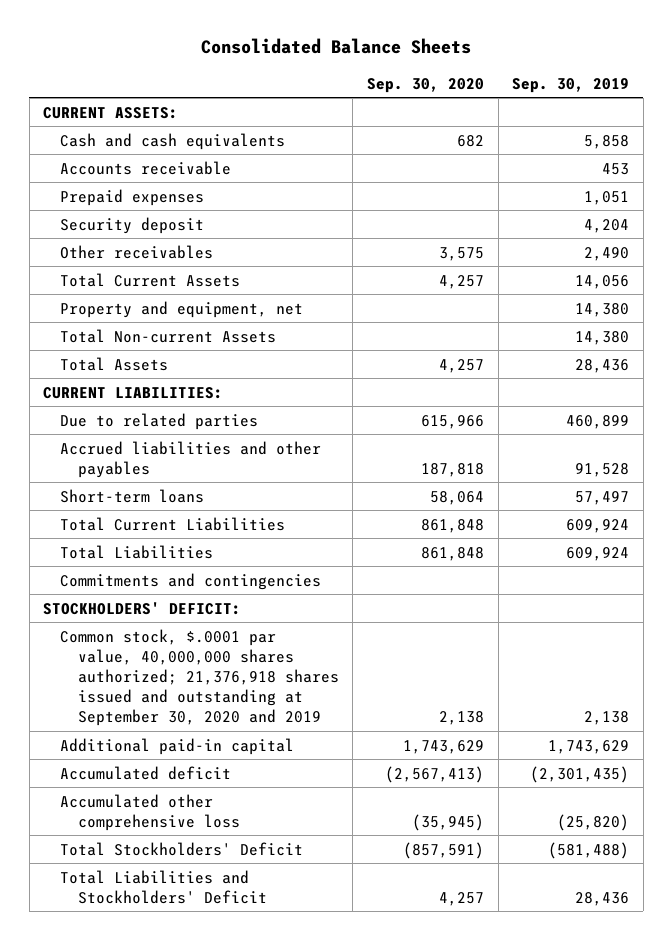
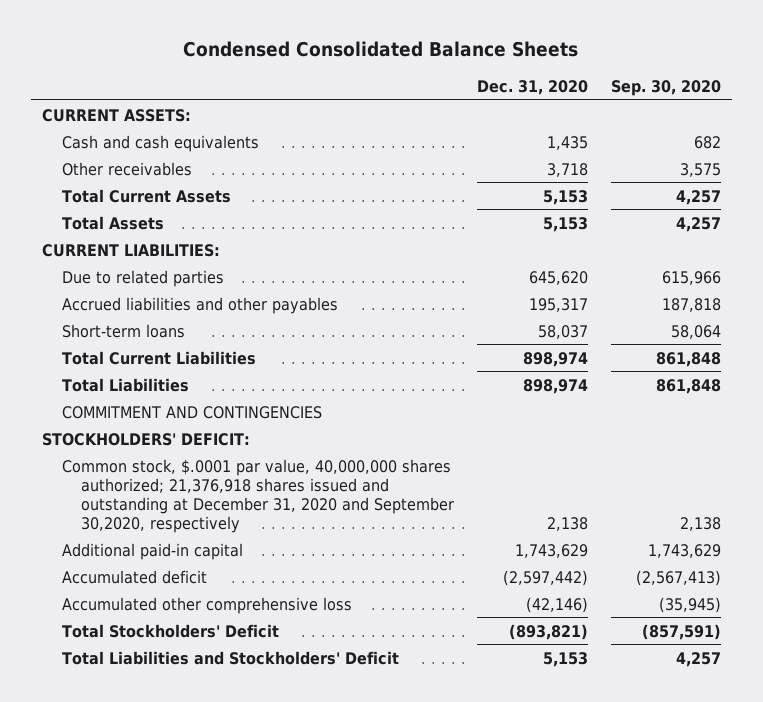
[201,38,472,55] Consolidated Balance Sheets -> [183,40,579,57] Condensed Consolidated Balance Sheets
[512,77,630,93] Sep. 30, 2019 -> none
none -> [476,79,588,95] Dec. 31, 2020
[60,160,232,175] Accounts receivable -> none
[60,188,205,206] Prepaid expenses -> none
[60,216,205,234] Security deposit -> none
[60,300,304,318] Property and equipment, net -> none
[60,328,277,343] Total Non-current Assets -> none
[60,572,322,590] Commitments and contingencies -> [61,405,322,419] COMMITMENT AND CONTINGENCIES
[60,628,339,727] Common stock, $.0001 par value, 40,000,000 shares authorized; 21,376,918 shares issued and outstanding at September 30, 2020 and 2019 -> [61,458,455,533] Common stock, $.0001 par value, 40,000,000 shares authorized; 21,376,918 shares issued and outstanding at December 31, 2020 and September 30,2020, respectively

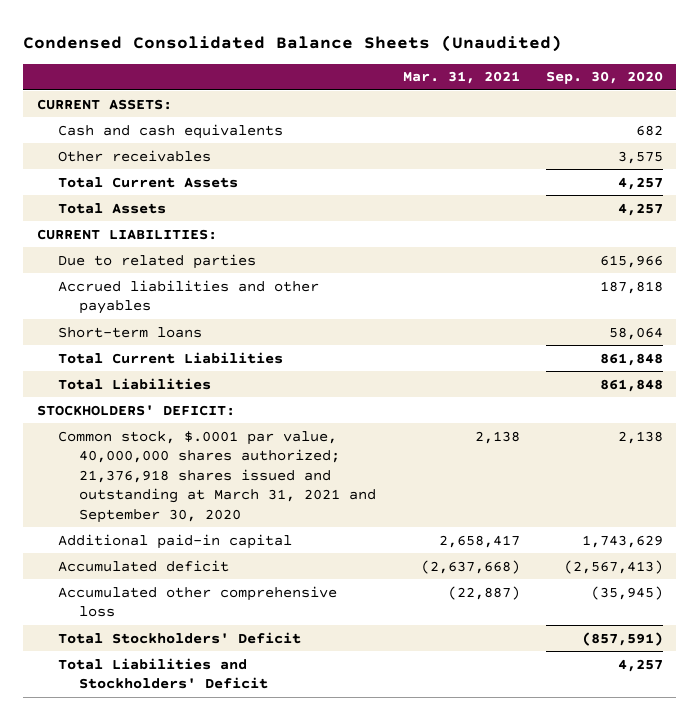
[183,40,579,57] Condensed Consolidated Balance Sheets -> [23,34,563,52] Condensed Consolidated Balance Sheets (Unaudited)
[476,79,588,95] Dec. 31, 2020 -> none
none -> [402,71,520,85] Mar. 31, 2021
[61,405,322,419] COMMITMENT AND CONTINGENCIES -> none
[61,458,455,533] Common stock, $.0001 par value, 40,000,000 shares authorized; 21,376,918 shares issued and outstanding at December 31, 2020 and September 30,2020, respectively -> [58,430,377,523] Common stock, $.0001 par value, 40,000,000 shares authorized; 21,376,918 shares issued and outstanding at March 31, 2021 and September 30, 2020

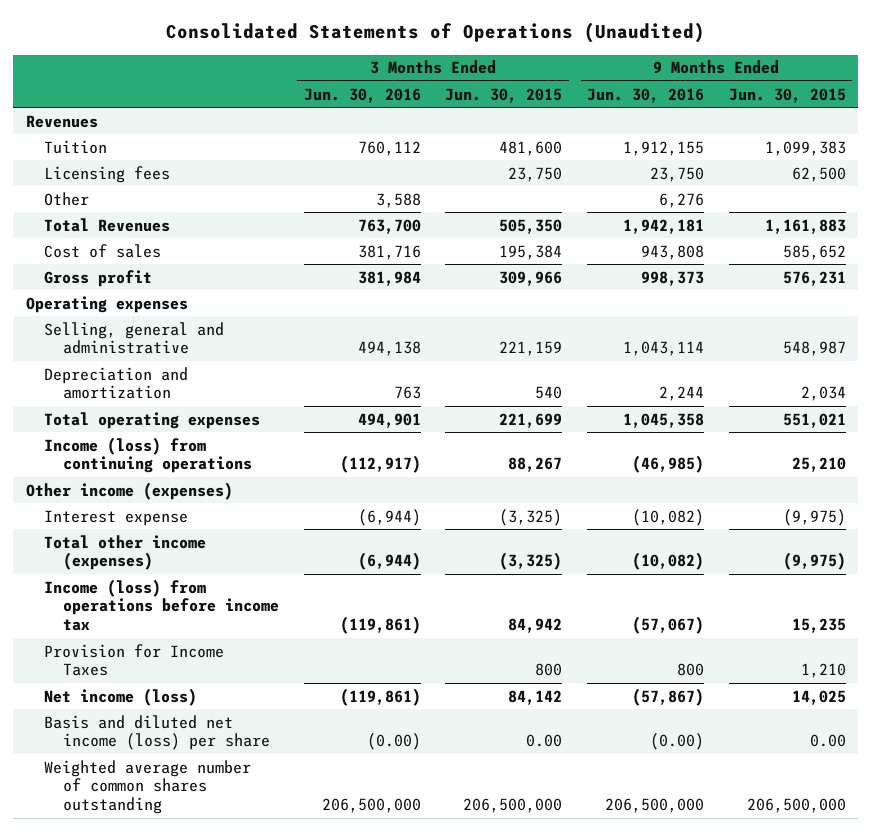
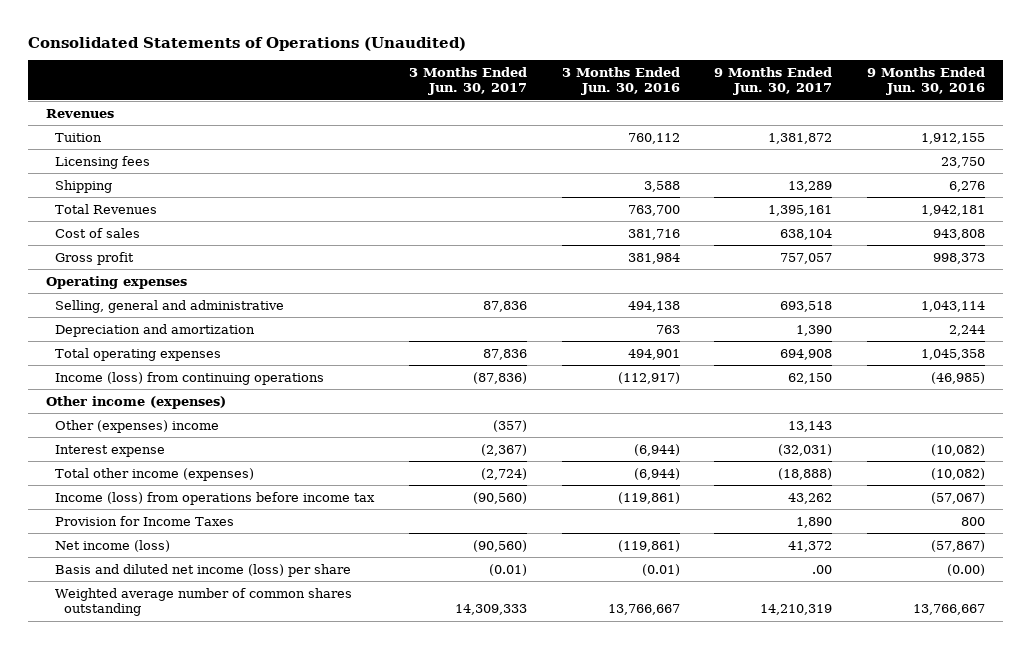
[445,87,563,103] Jun. 30, 2015 -> none
[728,87,846,103] Jun. 30, 2015 -> none
none -> [408,66,527,96] 3 Months Ended Jun. 30, 2017
none -> [714,66,833,96] 9 Months Ended Jun. 30, 2017
[44,191,90,206] Other -> [55,179,113,193] Shipping
none -> [55,419,220,433] Other (expenses) income
[366,733,421,751] (0.00) -> [641,563,680,576] (0.01)
[321,798,421,814] 206,500,000 -> [607,604,680,616] 13,766,667
[605,798,705,814] 206,500,000 -> [913,604,986,616] 13,766,667

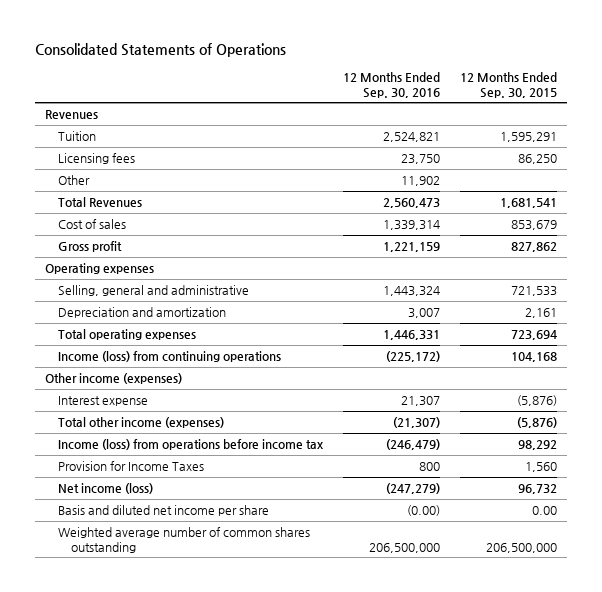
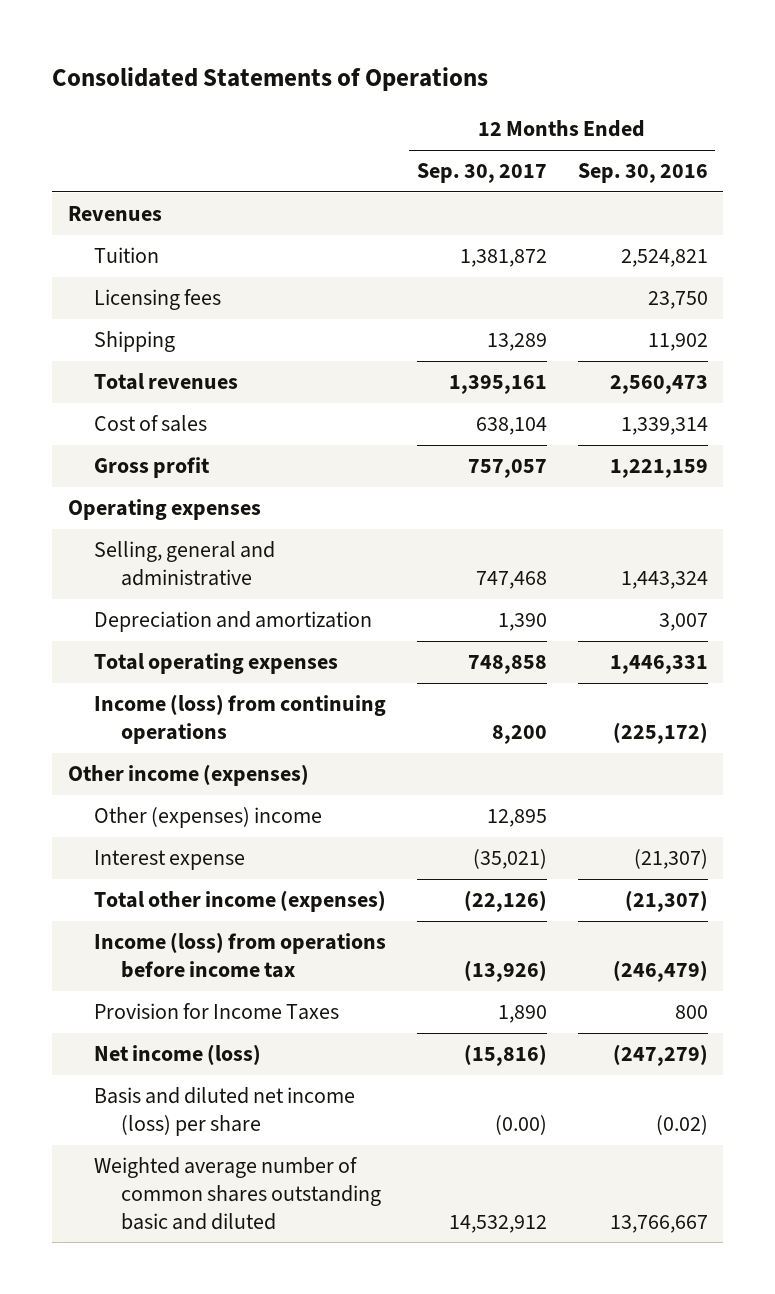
[460,72,558,98] 12 Months Ended Sep. 30, 2015 -> none
none -> [417,163,548,184] Sep. 30, 2017
[57,175,90,186] Other -> [94,331,176,353] Shipping
[57,197,142,208] Total Revenues -> [94,373,239,391] Total revenues
none -> [94,807,323,829] Other (expenses) income
[400,396,440,407] 21,307 -> [633,849,708,870] (21,307)
[57,505,269,517] Basis and diluted net income per share -> [94,1087,356,1136] Basis and diluted net income (loss) per share
[406,505,440,517] (0.00) -> [655,1114,708,1135] (0.02)
[57,527,310,553] Weighted average number of common shares outstanding -> [94,1157,382,1230] Weighted average number of common shares outstanding basic and diluted
[368,542,440,553] 206,500,000 -> [609,1214,708,1233] 13,766,667

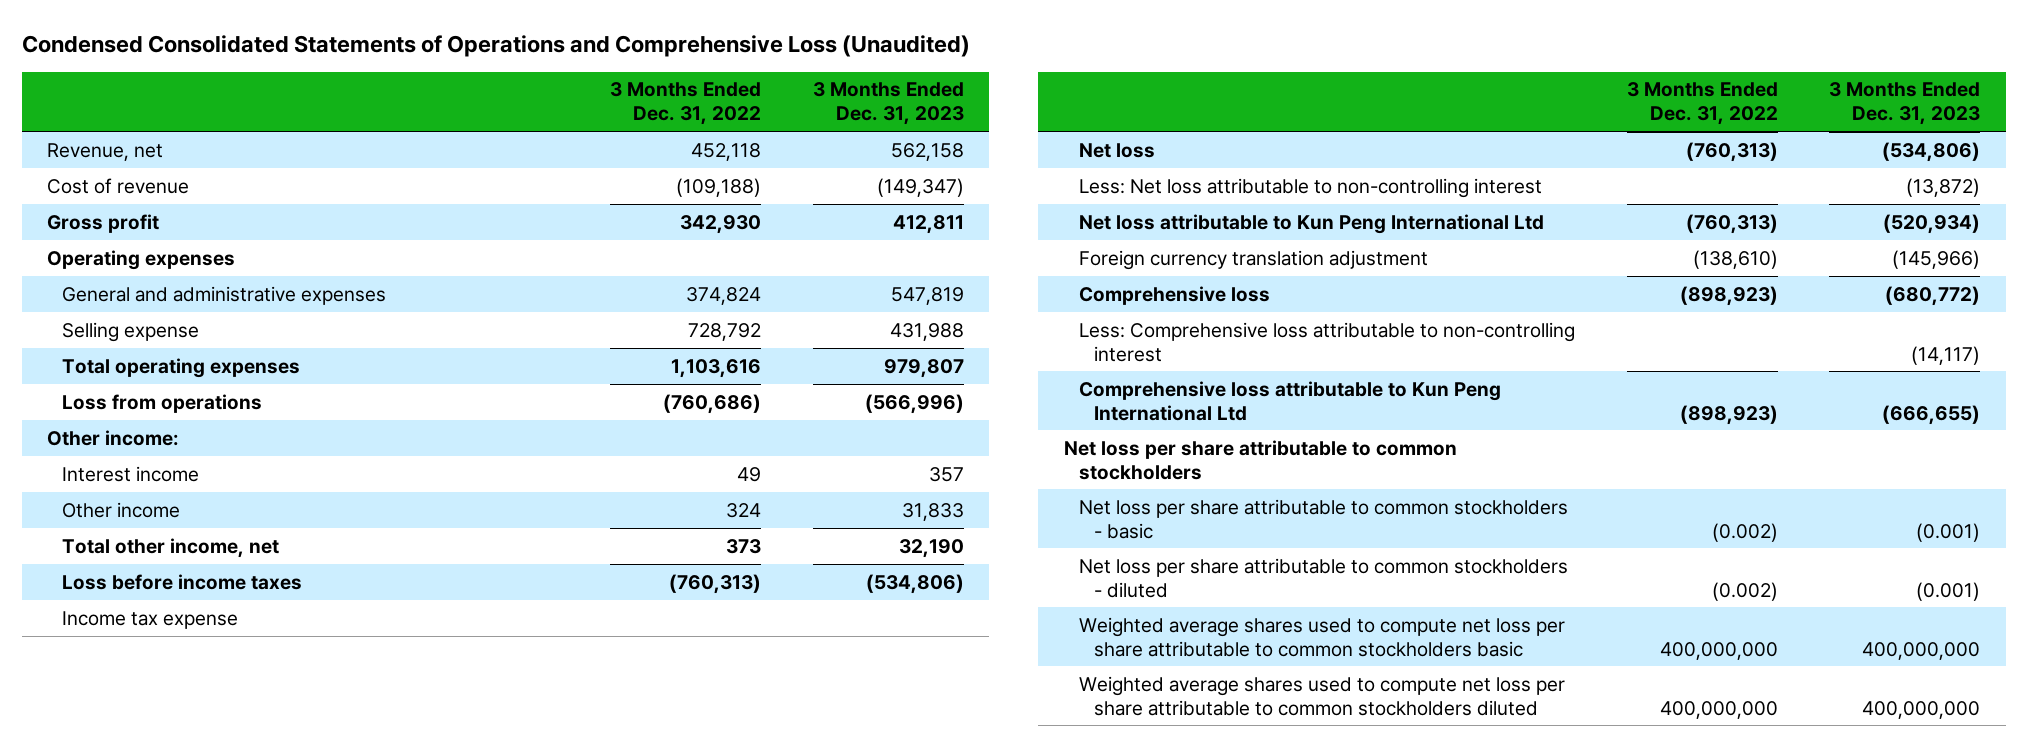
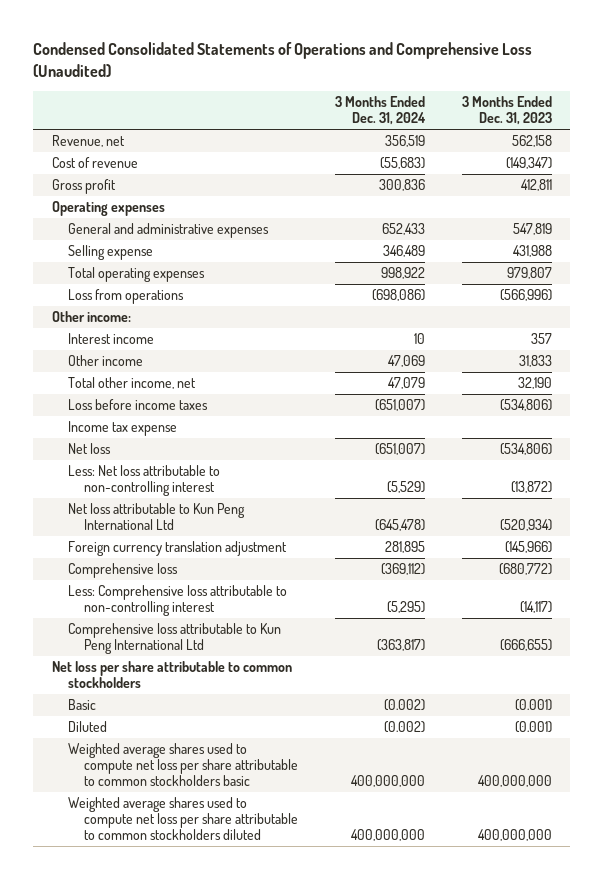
[609,82,761,126] 3 Months Ended Dec. 31, 2022 -> none
none -> [335,95,427,126] 3 Months Ended Dec. 31, 2024
[1079,498,1569,539] Net loss per share attributable to common stockholders - basic -> [67,699,96,711] Basic
[1079,557,1569,598] Net loss per share attributable to common stockholders - diluted -> [67,721,107,733] Diluted

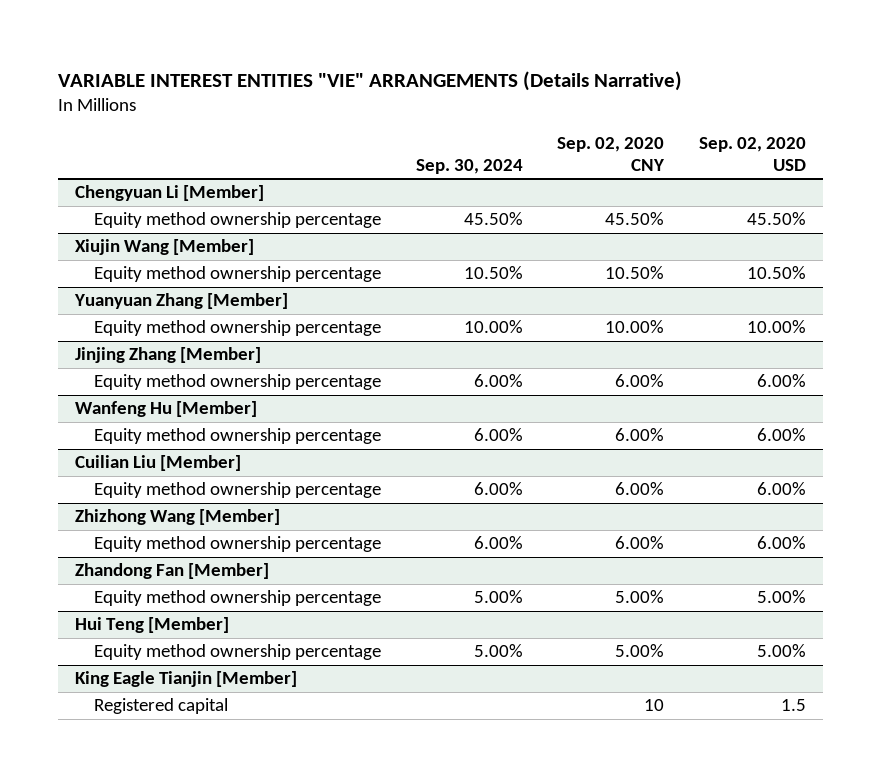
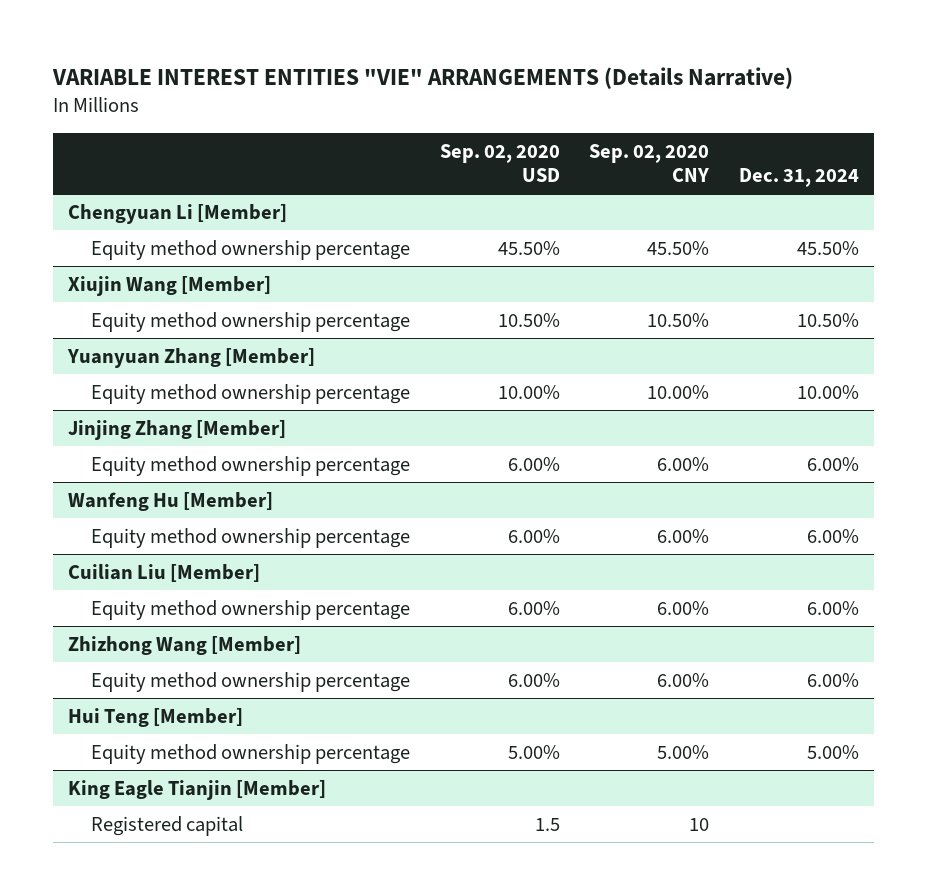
[415,159,523,175] Sep. 30, 2024 -> none
none -> [738,167,859,187] Dec. 31, 2024
[75,563,270,580] Zhandong Fan [Member] -> none
[94,590,382,607] Equity method ownership percentage -> none

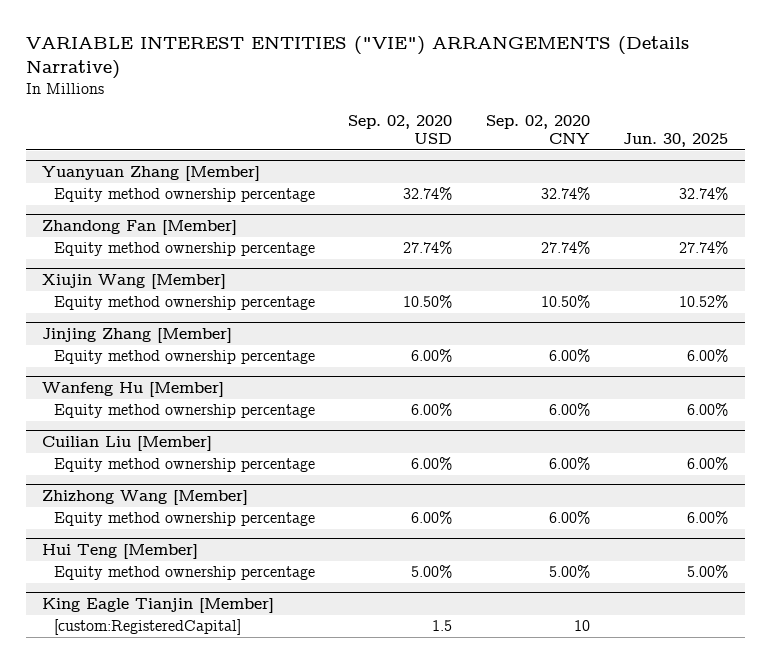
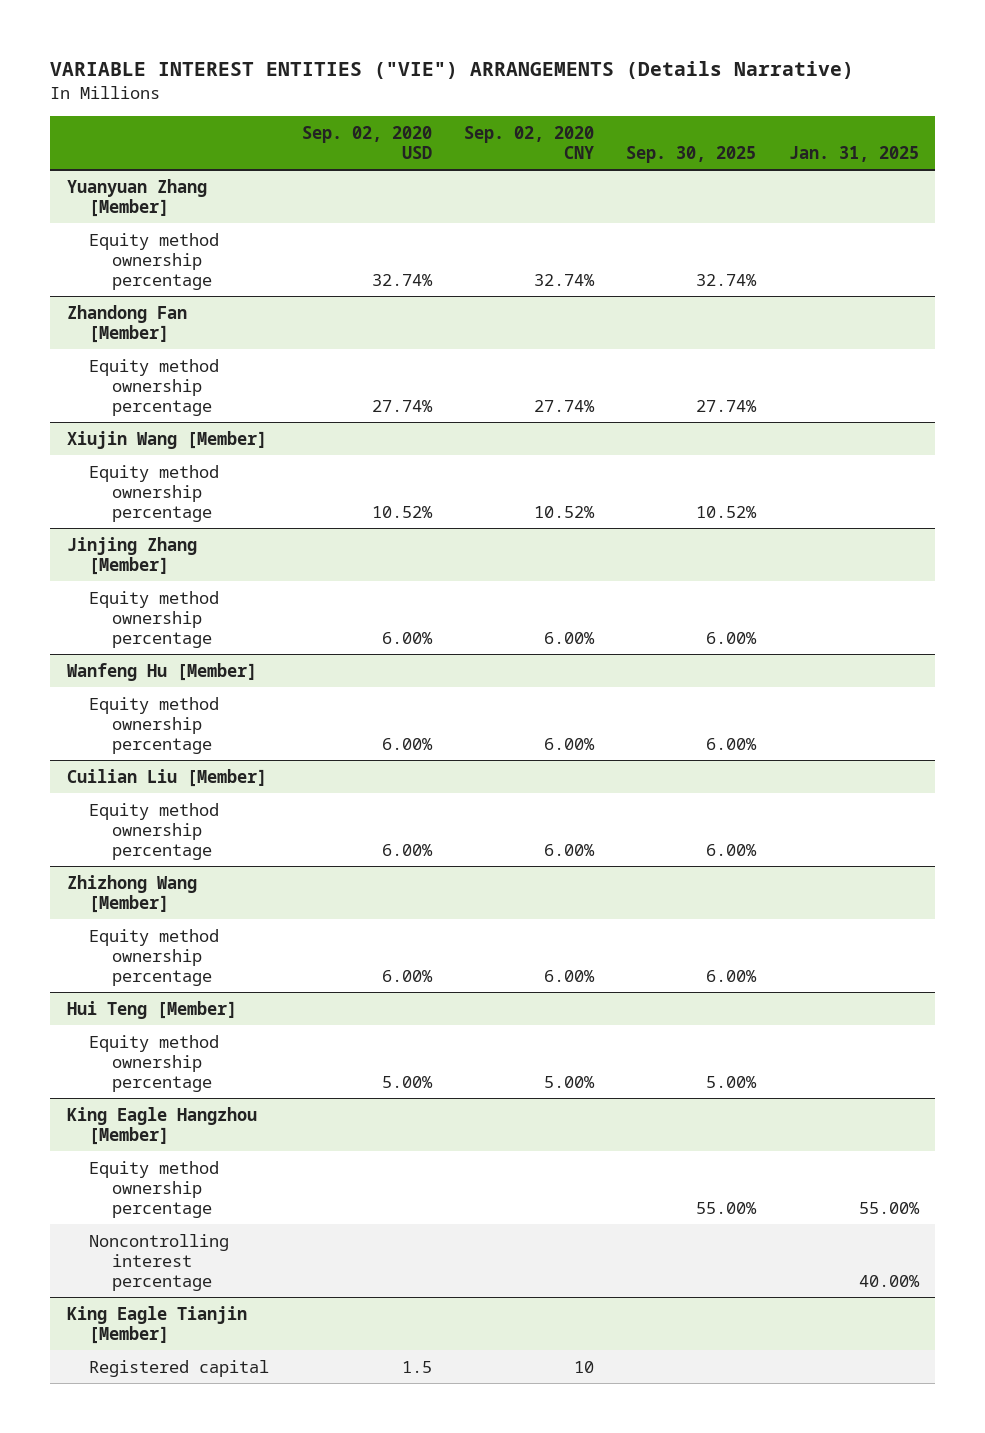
[622,132,728,147] Jun. 30, 2025 -> none
none -> [626,145,757,163] Sep. 30, 2025
none -> [788,145,919,162] Jan. 31, 2025
[403,295,453,309] 10.50% -> [371,505,433,518] 10.52%
[540,295,590,309] 10.50% -> [533,505,595,518] 10.52%
none -> [66,1106,257,1145] King Eagle Hangzhou [Member]
none -> [89,1160,220,1218] Equity method ownership percentage
none -> [89,1233,230,1291] Noncontrolling interest percentage
[54,619,242,636] [custom:RegisteredCapital] -> [89,1359,270,1377] Registered capital

